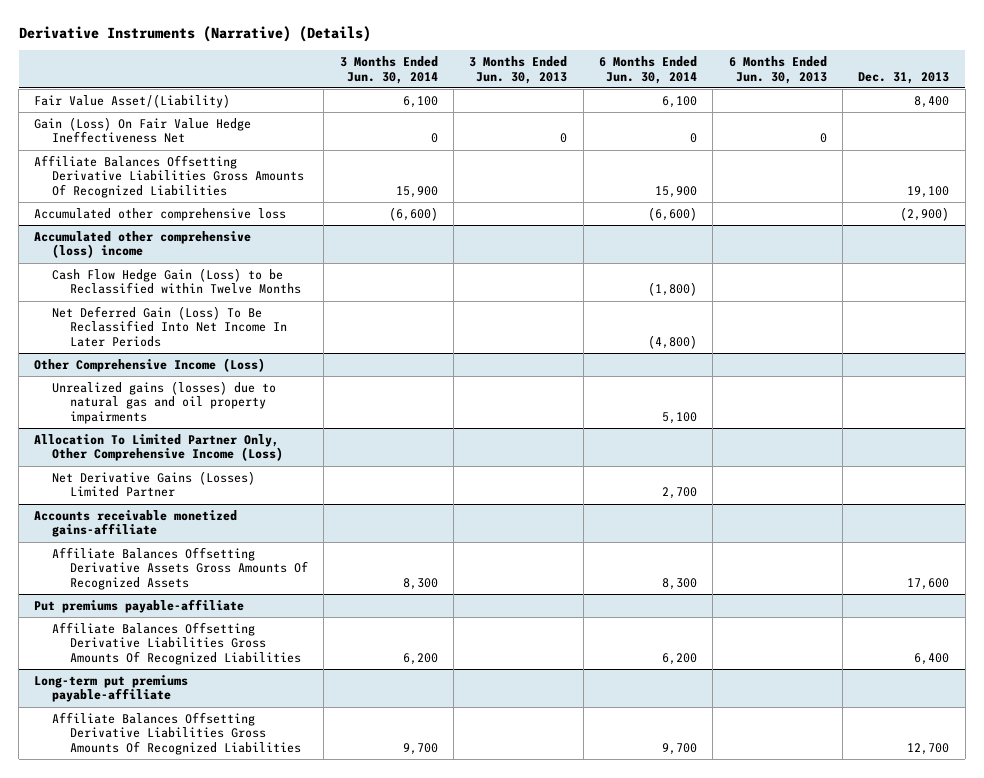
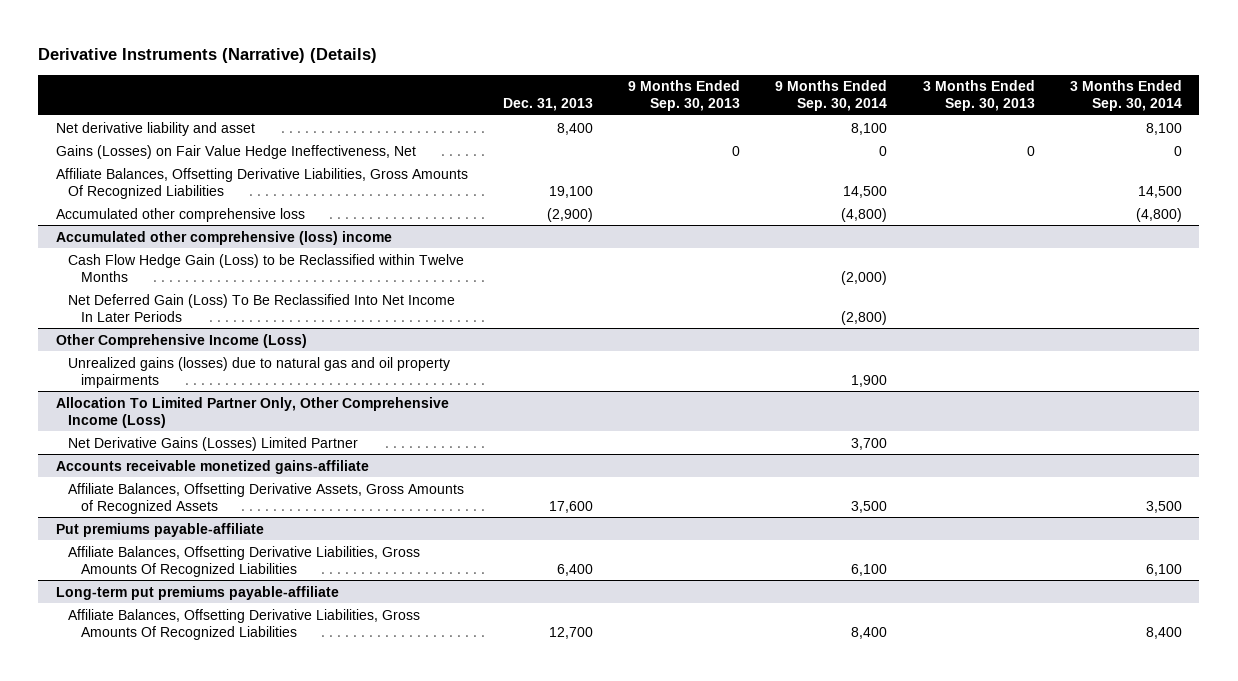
[339,56,438,84] 3 Months Ended Jun. 30, 2014 -> none
[469,56,568,84] 3 Months Ended Jun. 30, 2013 -> none
[598,56,697,84] 6 Months Ended Jun. 30, 2014 -> none
[728,56,827,84] 6 Months Ended Jun. 30, 2013 -> none
none -> [628,80,741,112] 9 Months Ended Sep. 30, 2013
none -> [775,80,888,112] 9 Months Ended Sep. 30, 2014
none -> [922,80,1035,112] 3 Months Ended Sep. 30, 2013
none -> [1069,80,1182,112] 3 Months Ended Sep. 30, 2014
[34,93,231,108] Fair Value Asset/(Liability) -> [55,121,255,136] Net derivative liability and asset
[34,116,252,144] Gain (Loss) On Fair Value Hedge Ineffectiveness Net -> [55,144,416,159] Gains (Losses) on Fair Value Hedge Ineffectiveness, Net
[34,154,305,199] Affiliate Balances Offsetting Derivative Liabilities Gross Amounts Of Recognized Liabilities -> [55,167,468,199] Affiliate Balances, Offsetting Derivative Liabilities, Gross Amounts Of Recognized Liabilities
[52,546,308,591] Affiliate Balances Offsetting Derivative Assets Gross Amounts Of Recognized Assets -> [68,482,465,514] Affiliate Balances, Offsetting Derivative Assets, Gross Amounts of Recognized Assets
[52,621,301,666] Affiliate Balances Offsetting Derivative Liabilities Gross Amounts Of Recognized Liabilities -> [68,545,421,577] Affiliate Balances, Offsetting Derivative Liabilities, Gross Amounts Of Recognized Liabilities
[52,711,301,756] Affiliate Balances Offsetting Derivative Liabilities Gross Amounts Of Recognized Liabilities -> [68,608,421,640] Affiliate Balances, Offsetting Derivative Liabilities, Gross Amounts Of Recognized Liabilities

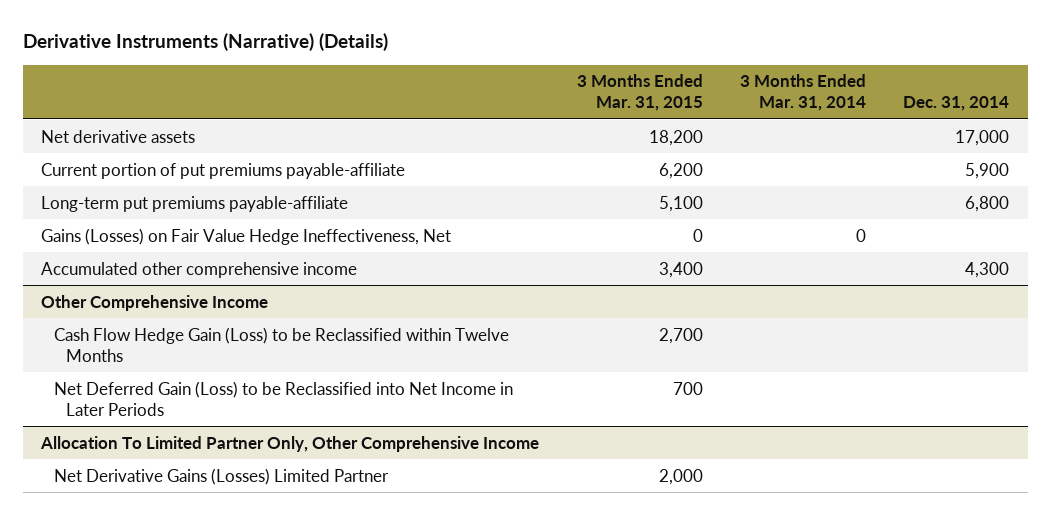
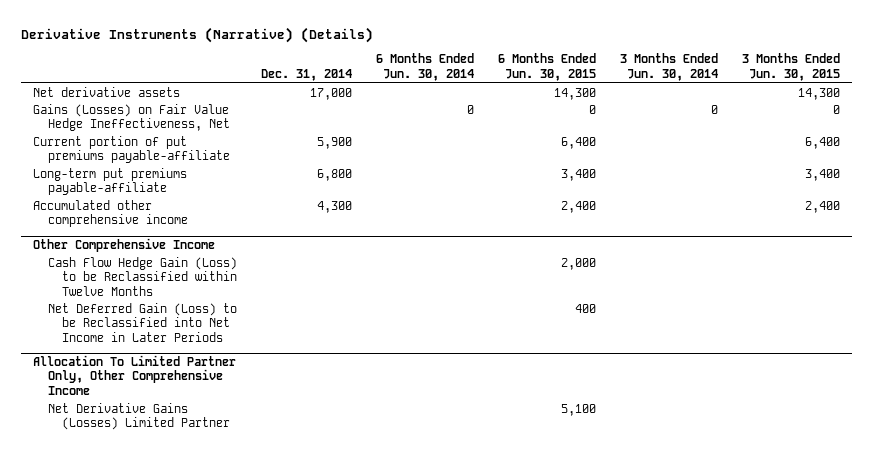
[576,74,703,112] 3 Months Ended Mar. 31, 2015 -> none
[739,74,866,112] 3 Months Ended Mar. 31, 2014 -> none
none -> [376,53,475,81] 6 Months Ended Jun. 30, 2014
none -> [498,53,597,81] 6 Months Ended Jun. 30, 2015
none -> [620,53,719,81] 3 Months Ended Jun. 30, 2014
none -> [742,53,841,81] 3 Months Ended Jun. 30, 2015
[41,227,452,245] Gains (Losses) on Fair Value Hedge Ineffectiveness, Net -> [33,103,230,132] Gains (Losses) on Fair Value Hedge Ineffectiveness, Net

